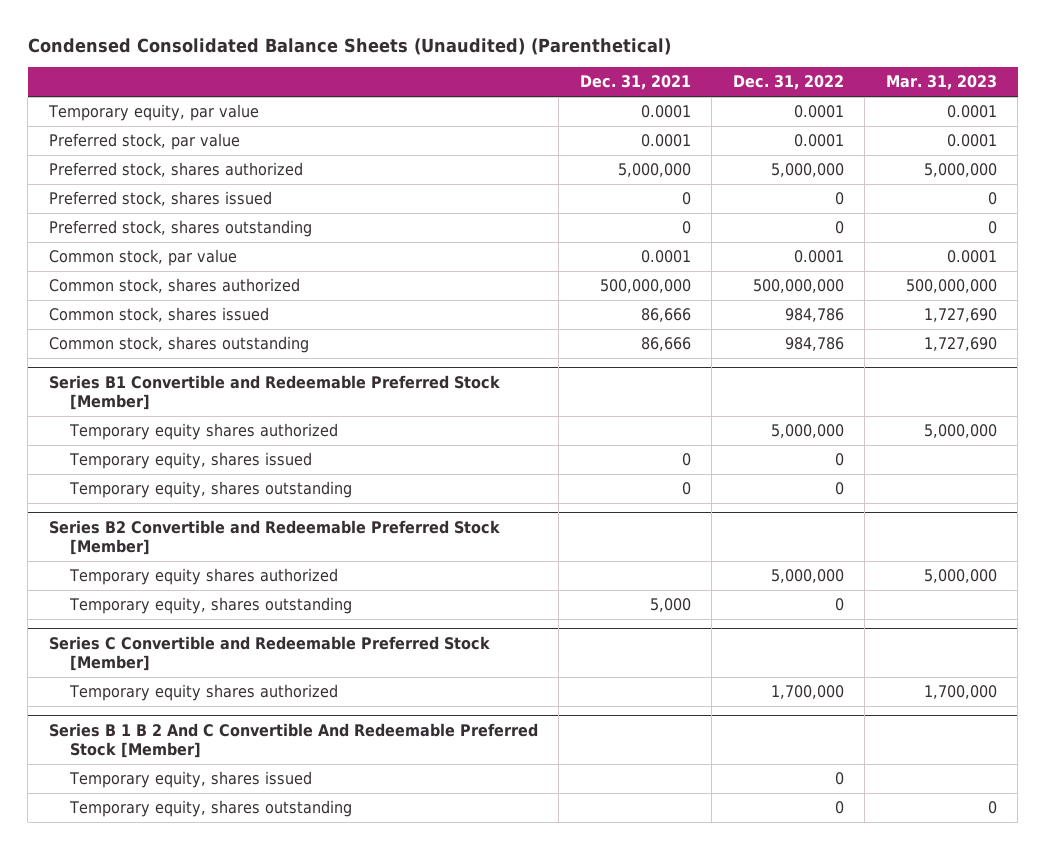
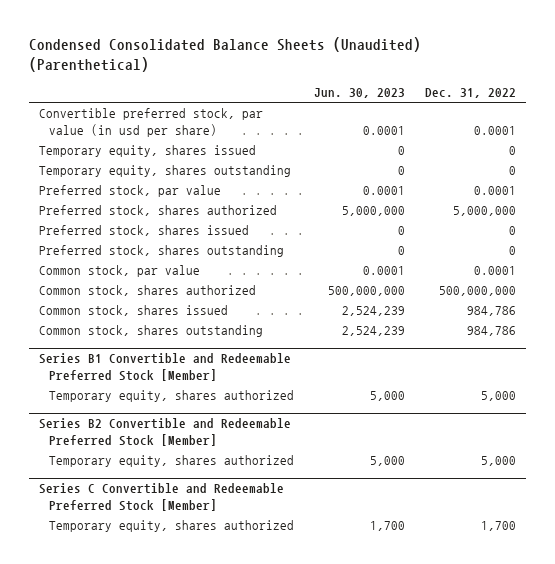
[579,75,691,91] Dec. 31, 2021 -> none
[885,75,997,91] Mar. 31, 2023 -> none
none -> [313,88,405,99] Jun. 30, 2023
[47,104,259,122] Temporary equity, par value -> [38,108,263,137] Convertible preferred stock, par value (in usd per share)
none -> [38,145,256,158] Temporary equity, shares issued
none -> [38,165,291,178] Temporary equity, shares outstanding
[69,452,313,470] Temporary equity, shares issued -> none
[69,481,353,499] Temporary equity, shares outstanding -> none
[69,423,339,441] Temporary equity shares authorized -> [49,390,295,403] Temporary equity, shares authorized
[770,424,844,439] 5,000,000 -> [480,391,516,402] 5,000
[69,597,353,615] Temporary equity, shares outstanding -> none
[69,568,339,586] Temporary equity shares authorized -> [49,455,295,468] Temporary equity, shares authorized
[770,569,844,584] 5,000,000 -> [480,456,516,467] 5,000
[48,722,538,759] Series B 1 B 2 And C Convertible And Redeemable Preferred Stock [Member] -> none
[69,771,313,789] Temporary equity, shares issued -> none
[69,800,353,818] Temporary equity, shares outstanding -> none
[69,684,339,702] Temporary equity shares authorized -> [49,520,295,533] Temporary equity, shares authorized
[770,685,844,700] 1,700,000 -> [480,521,516,532] 1,700

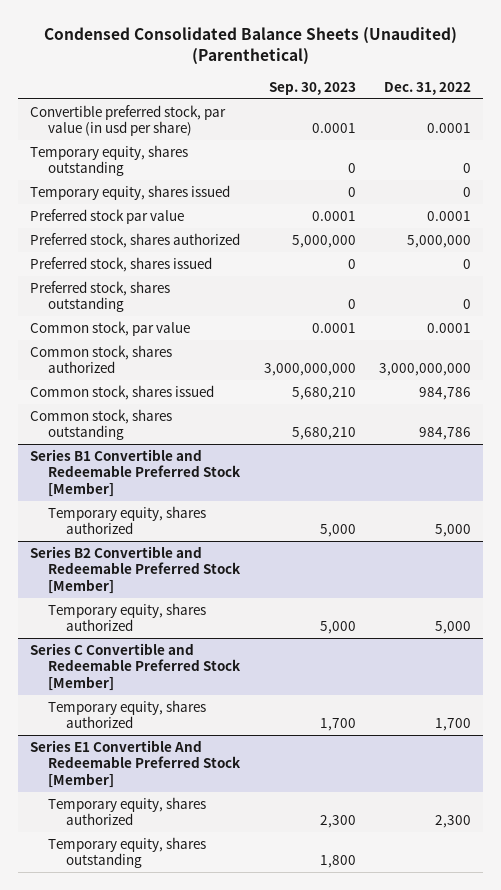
[313,88,405,99] Jun. 30, 2023 -> none
none -> [268,81,356,95] Sep. 30, 2023
[38,145,256,158] Temporary equity, shares issued -> [30,185,231,201] Temporary equity, shares issued
[38,185,221,198] Preferred stock, par value -> [30,209,185,225] Preferred stock par value
[438,286,516,297] 500,000,000 -> [379,363,472,377] 3,000,000,000
none -> [30,740,242,788] Series E1 Convertible And Redeemable Preferred Stock [Member]
none -> [48,797,207,826] Temporary equity, shares authorized
none -> [48,837,207,869] Temporary equity, shares outstanding

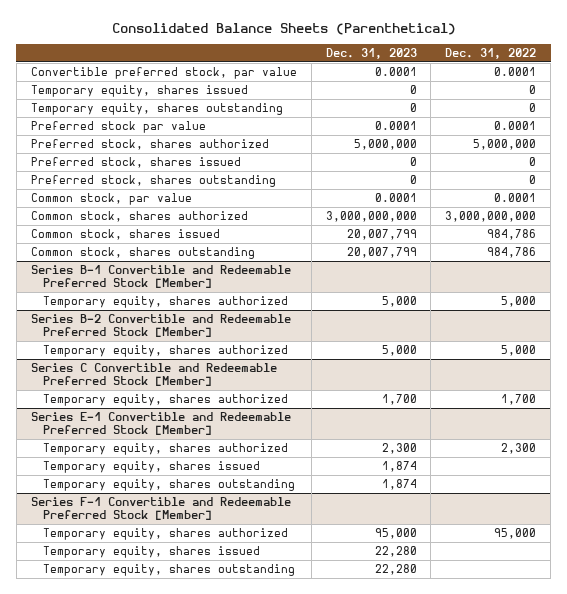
[43,26,457,65] Condensed Consolidated Balance Sheets (Unaudited) (Parenthetical) -> [111,23,456,36] Consolidated Balance Sheets (Parenthetical)
[268,81,356,95] Sep. 30, 2023 -> none
none -> [325,48,417,60] Dec. 31, 2023
[30,105,227,137] Convertible preferred stock, par value (in usd per share) -> [30,66,297,79] Convertible preferred stock, par value
[30,145,189,177] Temporary equity, shares outstanding -> [30,102,283,115] Temporary equity, shares outstanding
[30,449,242,497] Series B1 Convertible and Redeemable Preferred Stock [Member] -> [30,264,291,289] Series B-1 Convertible and Redeemable Preferred Stock [Member]
[30,546,242,594] Series B2 Convertible and Redeemable Preferred Stock [Member] -> [30,313,291,338] Series B-2 Convertible and Redeemable Preferred Stock [Member]
[30,740,242,788] Series E1 Convertible And Redeemable Preferred Stock [Member] -> [30,411,291,436] Series E-1 Convertible and Redeemable Preferred Stock [Member]
none -> [43,460,261,473] Temporary equity, shares issued
none -> [30,496,291,521] Series F-1 Convertible and Redeemable Preferred Stock [Member]
none -> [43,527,289,540] Temporary equity, shares authorized
none -> [43,545,261,558] Temporary equity, shares issued
none -> [43,563,296,576] Temporary equity, shares outstanding

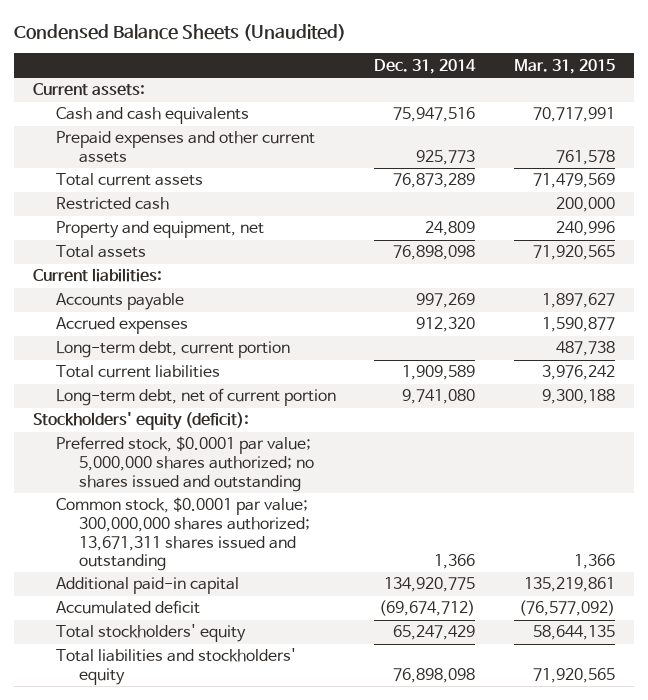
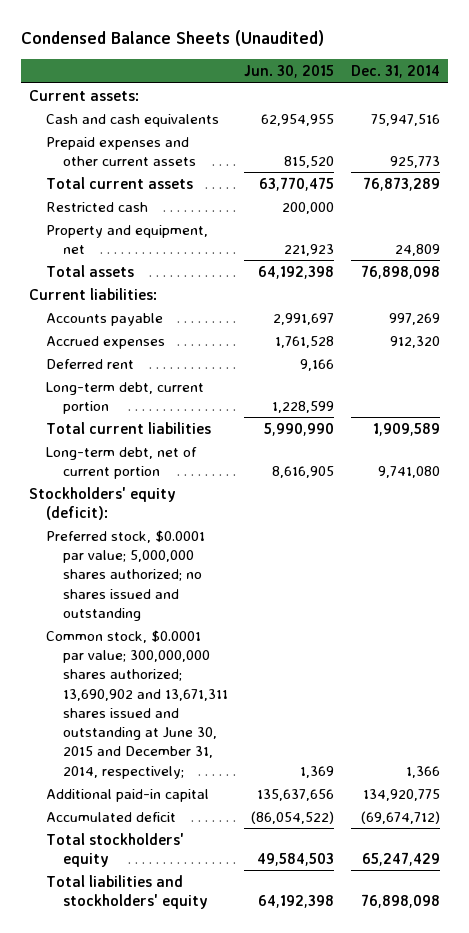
[513,58,615,74] Mar. 31, 2015 -> none
none -> [244,65,335,79] Jun. 30, 2015
none -> [46,358,135,369] Deferred rent
[56,497,311,572] Common stock, $0.0001 par value; 300,000,000 shares authorized; 13,671,311 shares issued and outstanding -> [46,629,229,779] Common stock, $0.0001 par value; 300,000,000 shares authorized; 13,690,902 and 13,671,311 shares issued and outstanding at June 30, 2015 and December 31, 2014, respectively;

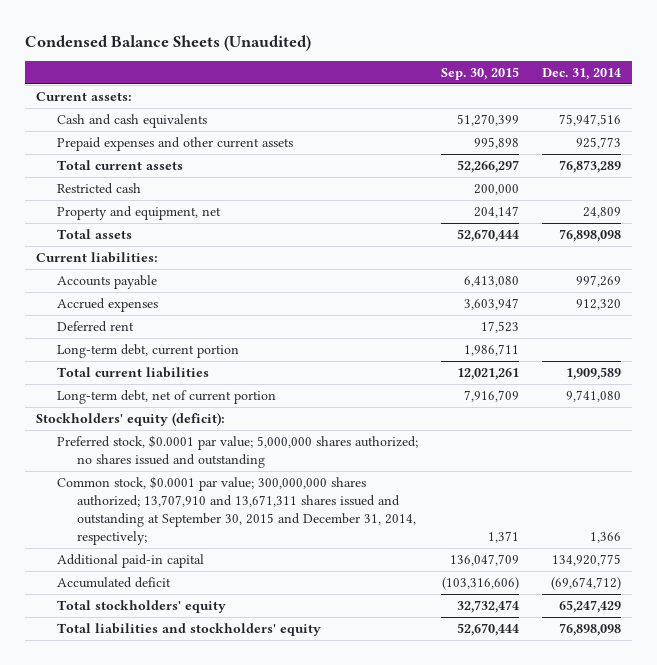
[244,65,335,79] Jun. 30, 2015 -> none
none -> [440,66,519,80] Sep. 30, 2015
[46,629,229,779] Common stock, $0.0001 par value; 300,000,000 shares authorized; 13,690,902 and 13,671,311 shares issued and outstanding at June 30, 2015 and December 31, 2014, respectively; -> [56,475,417,545] Common stock, $0.0001 par value; 300,000,000 shares authorized; 13,707,910 and 13,671,311 shares issued and outstanding at September 30, 2015 and December 31, 2014, respectively;

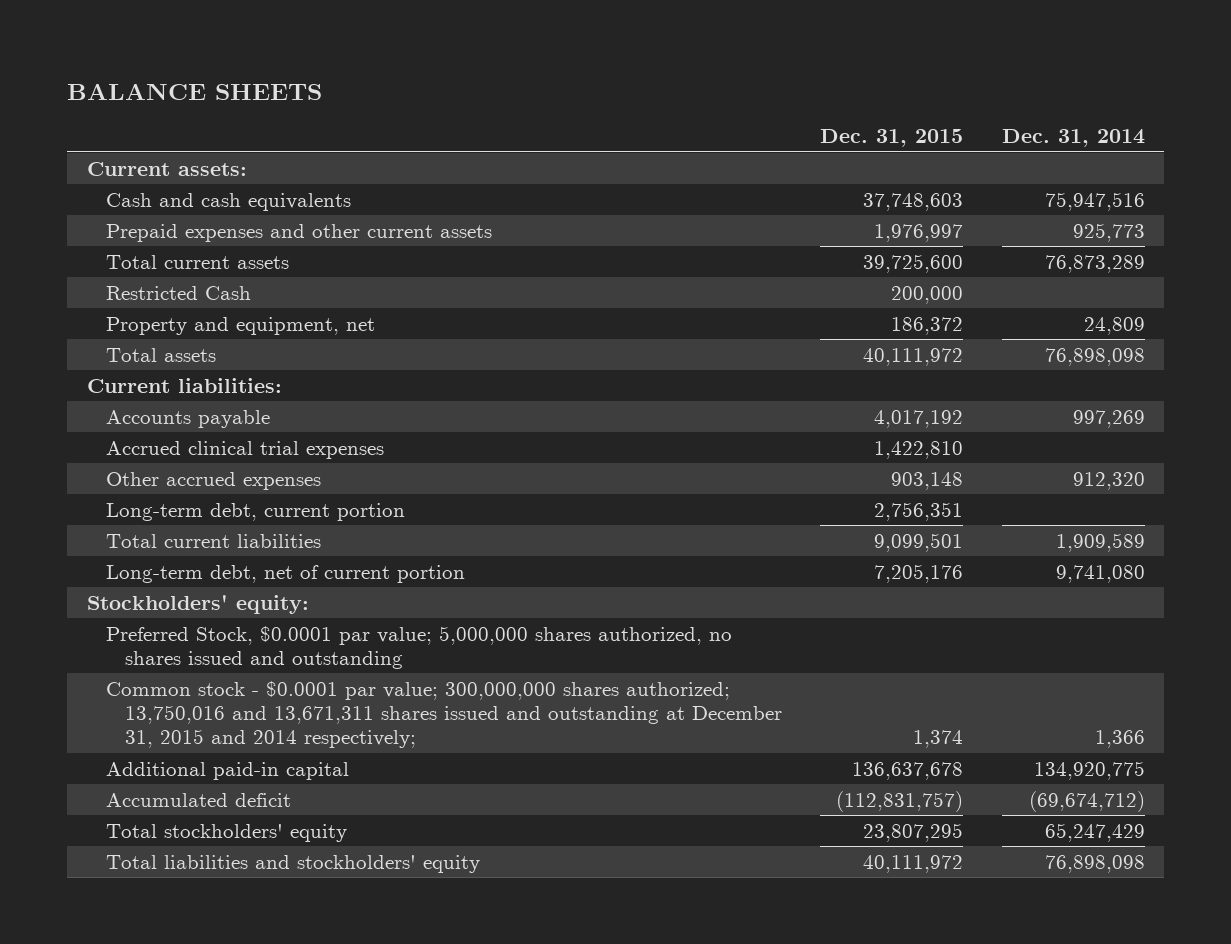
[24,34,311,51] Condensed Balance Sheets (Unaudited) -> [67,82,323,100] BALANCE SHEETS
[440,66,519,80] Sep. 30, 2015 -> none
none -> [820,129,964,148] Dec. 31, 2015
[56,182,141,194] Restricted cash -> [105,285,251,300] Restricted Cash
[56,320,134,332] Deferred rent -> none
none -> [105,440,384,459] Accrued clinical trial expenses
[56,297,158,312] Accrued expenses -> [105,471,321,490] Other accrued expenses
[36,411,226,426] Stockholders' equity (deficit): -> [86,594,309,614] Stockholders' equity:
[56,434,418,468] Preferred stock, $0.0001 par value; 5,000,000 shares authorized; no shares issued and outstanding -> [105,625,732,669] Preferred Stock, $0.0001 par value; 5,000,000 shares authorized, no shares issued and outstanding
[56,475,417,545] Common stock, $0.0001 par value; 300,000,000 shares authorized; 13,707,910 and 13,671,311 shares issued and outstanding at September 30, 2015 and December 31, 2014, respectively; -> [105,680,782,749] Common stock - $0.0001 par value; 300,000,000 shares authorized; 13,750,016 and 13,671,311 shares issued and outstanding at December 31, 2015 and 2014 respectively;

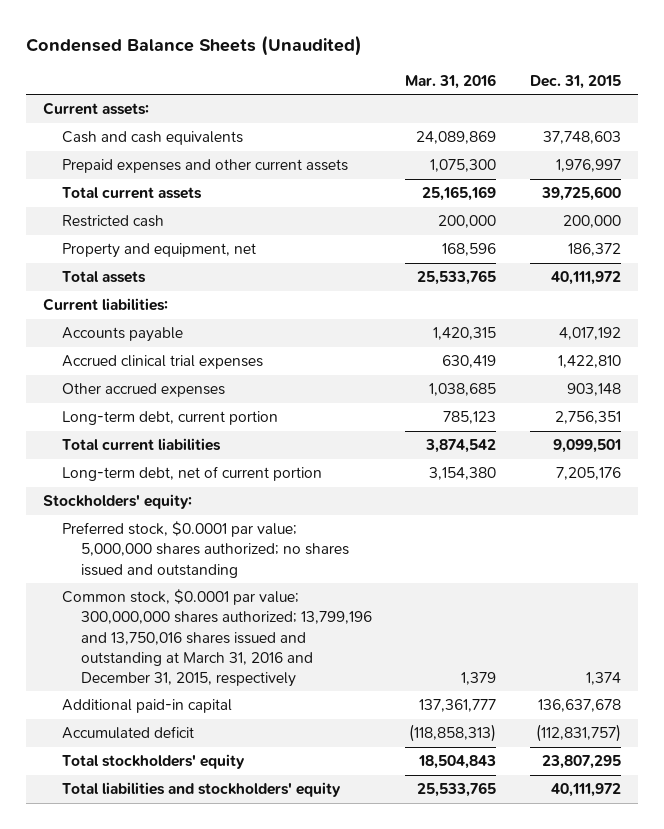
[67,82,323,100] BALANCE SHEETS -> [26,34,363,56] Condensed Balance Sheets (Unaudited)
[1001,129,1145,148] Dec. 31, 2014 -> none
none -> [405,73,497,89] Mar. 31, 2016
[105,285,251,300] Restricted Cash -> [61,215,164,228] Restricted cash
[105,625,732,669] Preferred Stock, $0.0001 par value; 5,000,000 shares authorized, no shares issued and outstanding -> [61,521,349,578] Preferred stock, $0.0001 par value; 5,000,000 shares authorized; no shares issued and outstanding
[105,680,782,749] Common stock - $0.0001 par value; 300,000,000 shares authorized; 13,750,016 and 13,671,311 shares issued and outstanding at December 31, 2015 and 2014 respectively; -> [61,589,372,687] Common stock, $0.0001 par value; 300,000,000 shares authorized; 13,799,196 and 13,750,016 shares issued and outstanding at March 31, 2016 and December 31, 2015, respectively

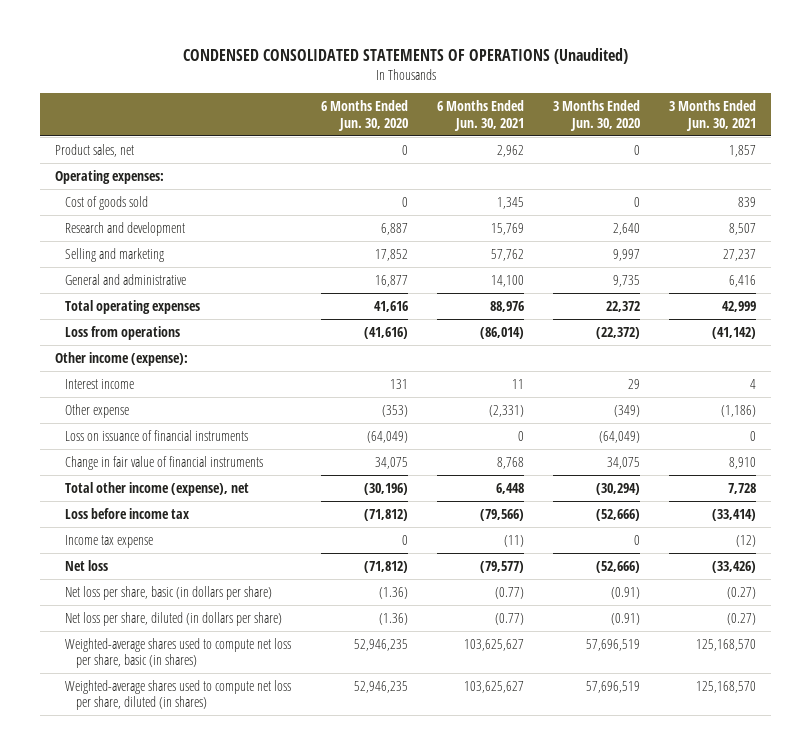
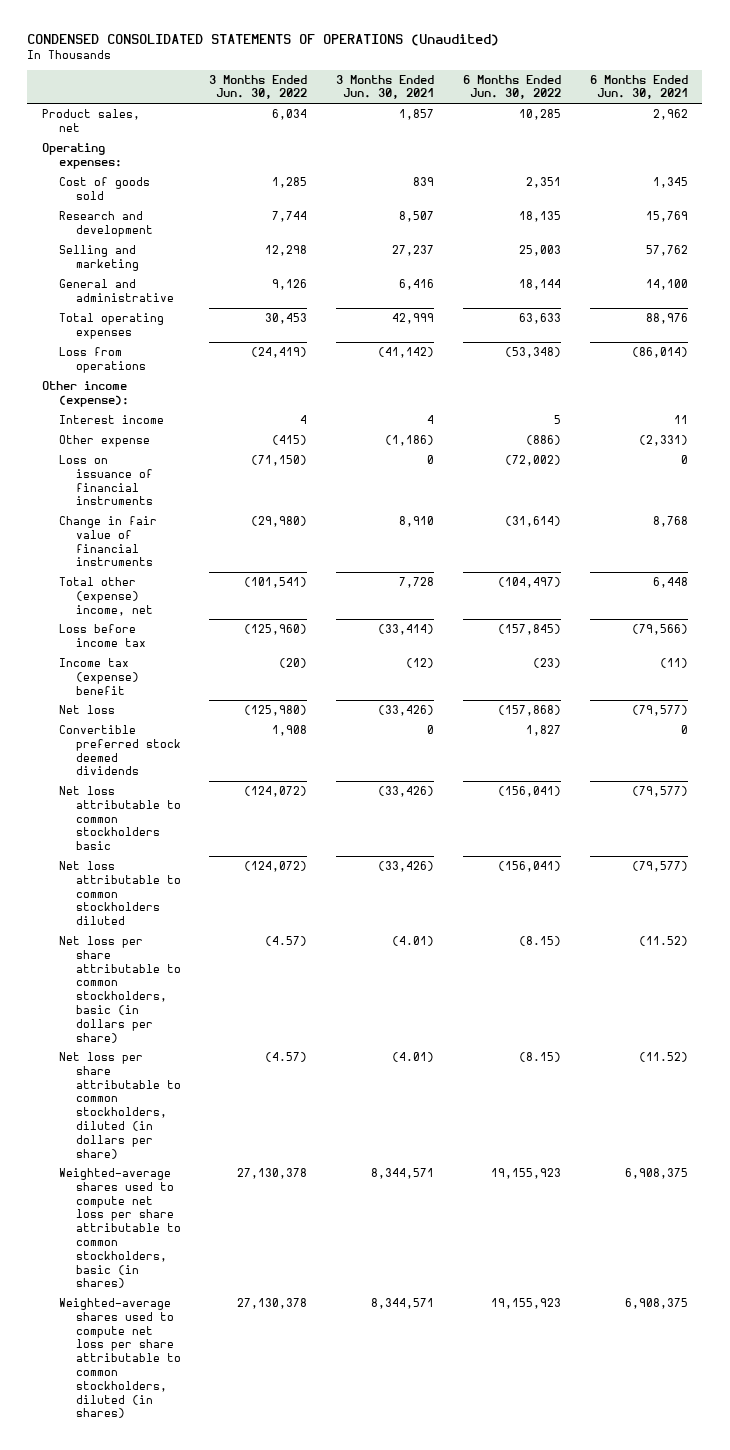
[320,100,408,131] 6 Months Ended Jun. 30, 2020 -> none
[553,100,641,131] 3 Months Ended Jun. 30, 2020 -> none
none -> [209,74,308,100] 3 Months Ended Jun. 30, 2022
none -> [463,74,562,100] 6 Months Ended Jun. 30, 2022
[65,481,250,496] Total other income (expense), net -> [58,576,153,616] Total other (expense) income, net
[65,534,154,548] Income tax expense -> [58,657,139,695] Income tax (expense) benefit
none -> [58,724,181,776] Convertible preferred stock deemed dividends
none -> [58,785,181,851] Net loss attributable to common stockholders basic
none -> [58,860,181,926] Net loss attributable to common stockholders diluted
[65,585,273,600] Net loss per share, basic (in dollars per share) -> [58,935,181,1043] Net loss per share attributable to common stockholders, basic (in dollars per share)
[494,586,524,599] (0.77) -> [638,935,688,946] (11.52)
[727,586,757,599] (0.27) -> [392,935,435,946] (4.01)
[65,611,283,626] Net loss per share, diluted (in dollars per share) -> [58,1051,181,1159] Net loss per share attributable to common stockholders, diluted (in dollars per share)
[494,612,524,625] (0.77) -> [638,1051,688,1062] (11.52)
[727,612,757,625] (0.27) -> [392,1051,435,1062] (4.01)
[65,637,292,669] Weighted-average shares used to compute net loss per share, basic (in shares) -> [58,1167,181,1289] Weighted-average shares used to compute net loss per share attributable to common stockholders, basic (in shares)
[463,638,524,651] 103,625,627 -> [624,1167,688,1179] 6,908,375
[696,638,757,651] 125,168,570 -> [371,1167,435,1179] 8,344,571
[65,679,292,711] Weighted-average shares used to compute net loss per share, diluted (in shares) -> [58,1297,181,1419] Weighted-average shares used to compute net loss per share attributable to common stockholders, diluted (in shares)
[463,680,524,693] 103,625,627 -> [624,1297,688,1309] 6,908,375
[696,680,757,693] 125,168,570 -> [371,1297,435,1309] 8,344,571

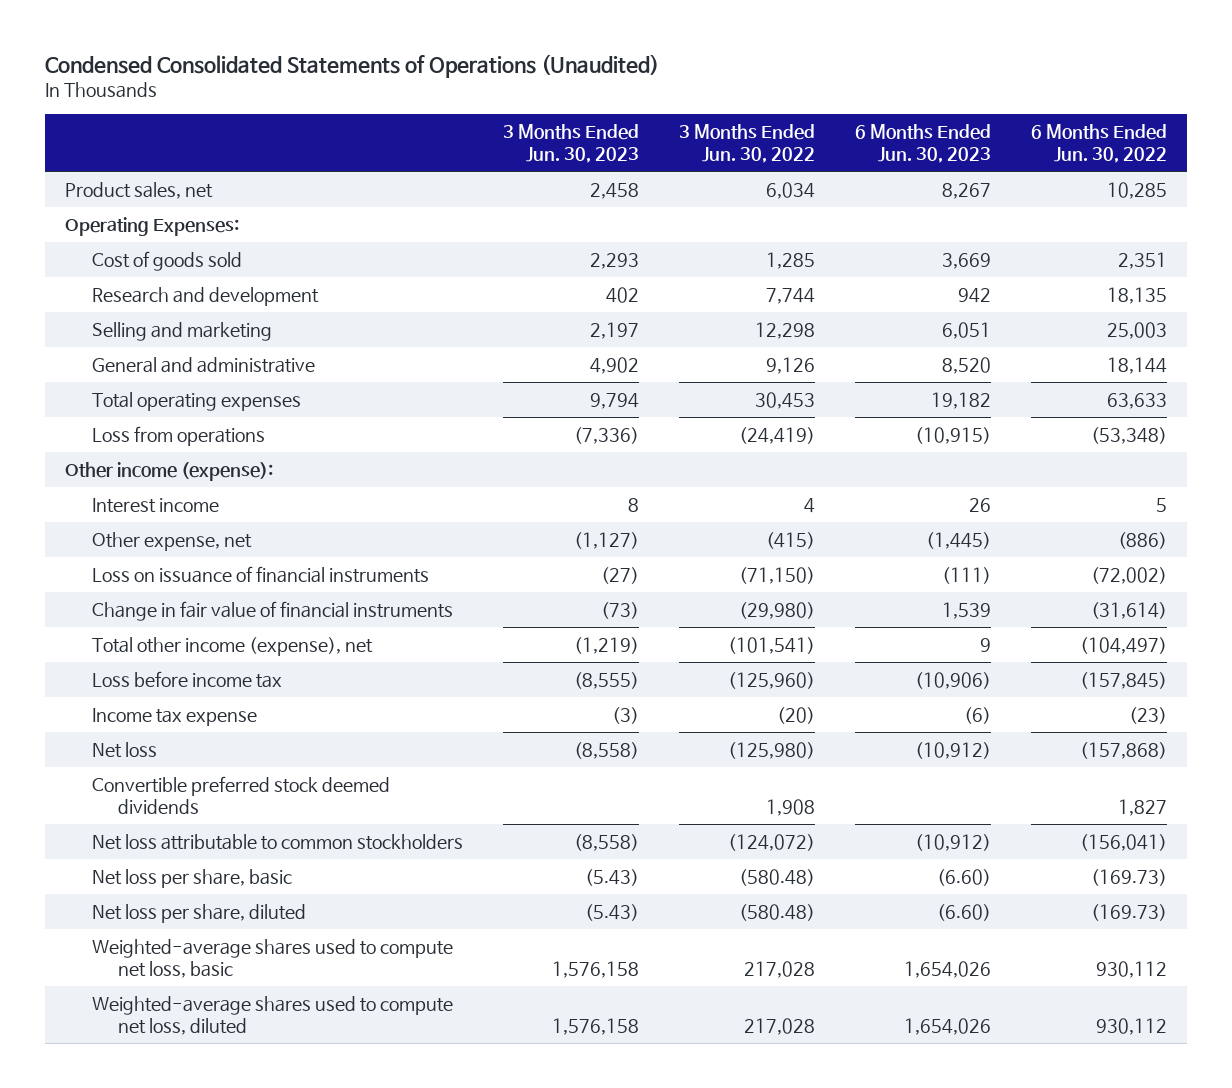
[27,34,500,47] CONDENSED CONSOLIDATED STATEMENTS OF OPERATIONS (Unaudited) -> [45,54,660,79] Condensed Consolidated Statements of Operations (Unaudited)
[336,74,435,100] 3 Months Ended Jun. 30, 2021 -> none
[589,74,688,100] 6 Months Ended Jun. 30, 2021 -> none
none -> [502,123,639,163] 3 Months Ended Jun. 30, 2023
none -> [855,123,992,163] 6 Months Ended Jun. 30, 2023
[41,142,122,169] Operating expenses: -> [65,216,240,236] Operating Expenses:
[58,434,150,447] Other expense -> [91,531,252,551] Other expense, net
[58,576,153,616] Total other (expense) income, net -> [91,636,373,656] Total other income (expense), net
[58,657,139,695] Income tax (expense) benefit -> [91,707,257,726] Income tax expense
[58,860,181,926] Net loss attributable to common stockholders diluted -> none
[58,785,181,851] Net loss attributable to common stockholders basic -> [91,833,463,850] Net loss attributable to common stockholders
[58,935,181,1043] Net loss per share attributable to common stockholders, basic (in dollars per share) -> [91,868,292,888] Net loss per share, basic
[265,935,308,946] (4.57) -> [738,868,815,886] (580.48)
[519,935,562,946] (8.15) -> [1091,868,1168,886] (169.73)
[58,1051,181,1159] Net loss per share attributable to common stockholders, diluted (in dollars per share) -> [91,903,306,923] Net loss per share, diluted
[265,1051,308,1062] (4.57) -> [738,903,815,921] (580.48)
[519,1051,562,1062] (8.15) -> [1091,903,1168,921] (169.73)
[58,1167,181,1289] Weighted-average shares used to compute net loss per share attributable to common stockholders, basic (in shares) -> [91,938,453,978] Weighted-average shares used to compute net loss, basic
[237,1167,308,1179] 27,130,378 -> [743,960,815,978] 217,028
[491,1167,562,1179] 19,155,923 -> [1096,960,1168,978] 930,112
[58,1297,181,1419] Weighted-average shares used to compute net loss per share attributable to common stockholders, diluted (in shares) -> [91,995,453,1035] Weighted-average shares used to compute net loss, diluted
[237,1297,308,1309] 27,130,378 -> [743,1017,815,1035] 217,028
[491,1297,562,1309] 19,155,923 -> [1096,1017,1168,1035] 930,112

